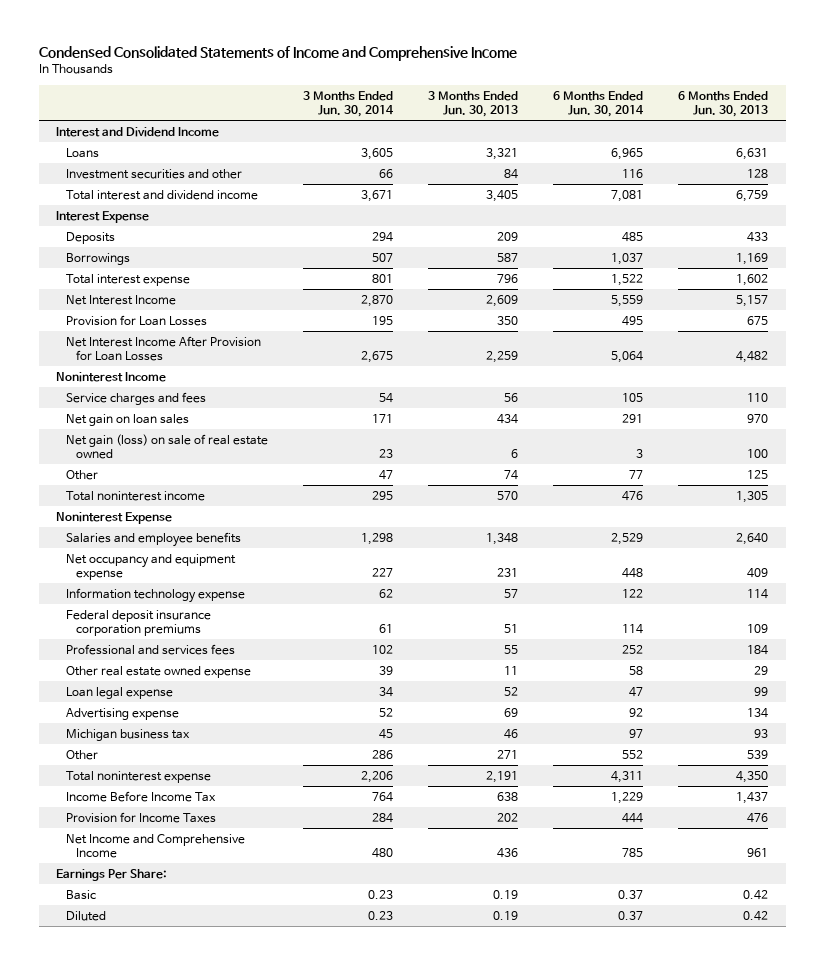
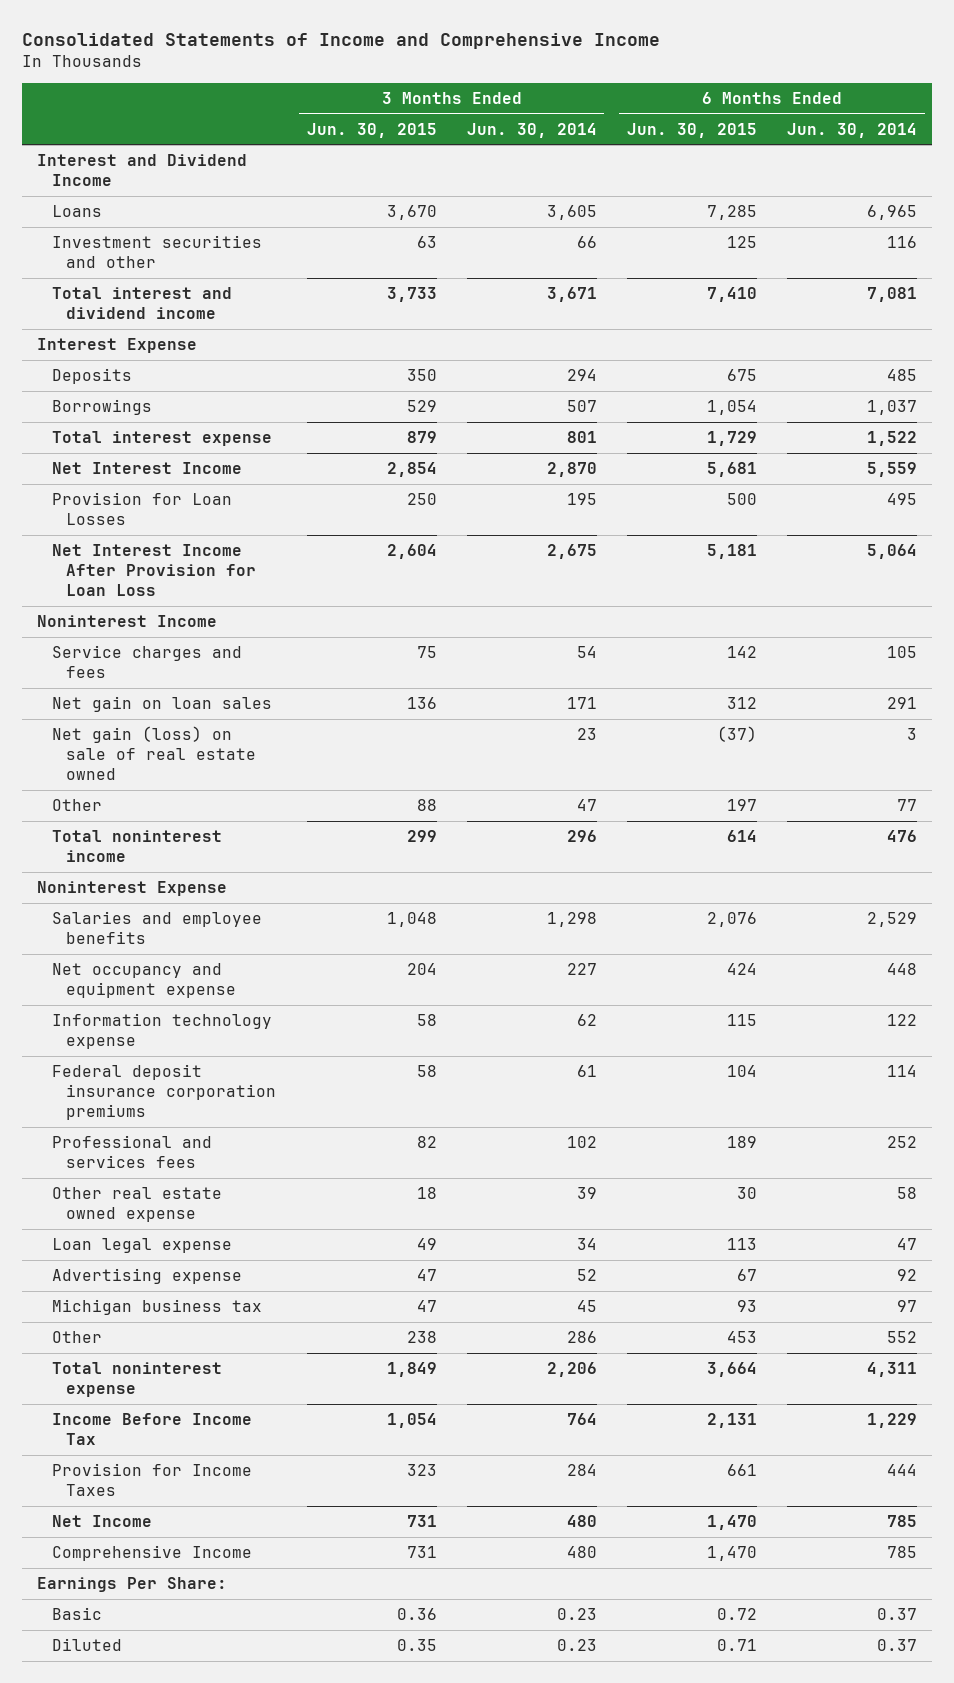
[38,46,517,62] Condensed Consolidated Statements of Income and Comprehensive Income -> [22,33,661,50] Consolidated Statements of Income and Comprehensive Income
[428,90,519,118] 3 Months Ended Jun. 30, 2013 -> none
[678,90,769,118] 6 Months Ended Jun. 30, 2013 -> none
none -> [306,122,437,138] Jun. 30, 2015
none -> [626,122,757,138] Jun. 30, 2015
[66,335,262,361] Net Interest Income After Provision for Loan Losses -> [51,544,257,597] Net Interest Income After Provision for Loan Loss
[372,490,394,500] 295 -> [566,830,597,843] 296
[66,833,246,858] Net Income and Comprehensive Income -> [51,1515,152,1528] Net Income
none -> [51,1545,252,1562] Comprehensive Income

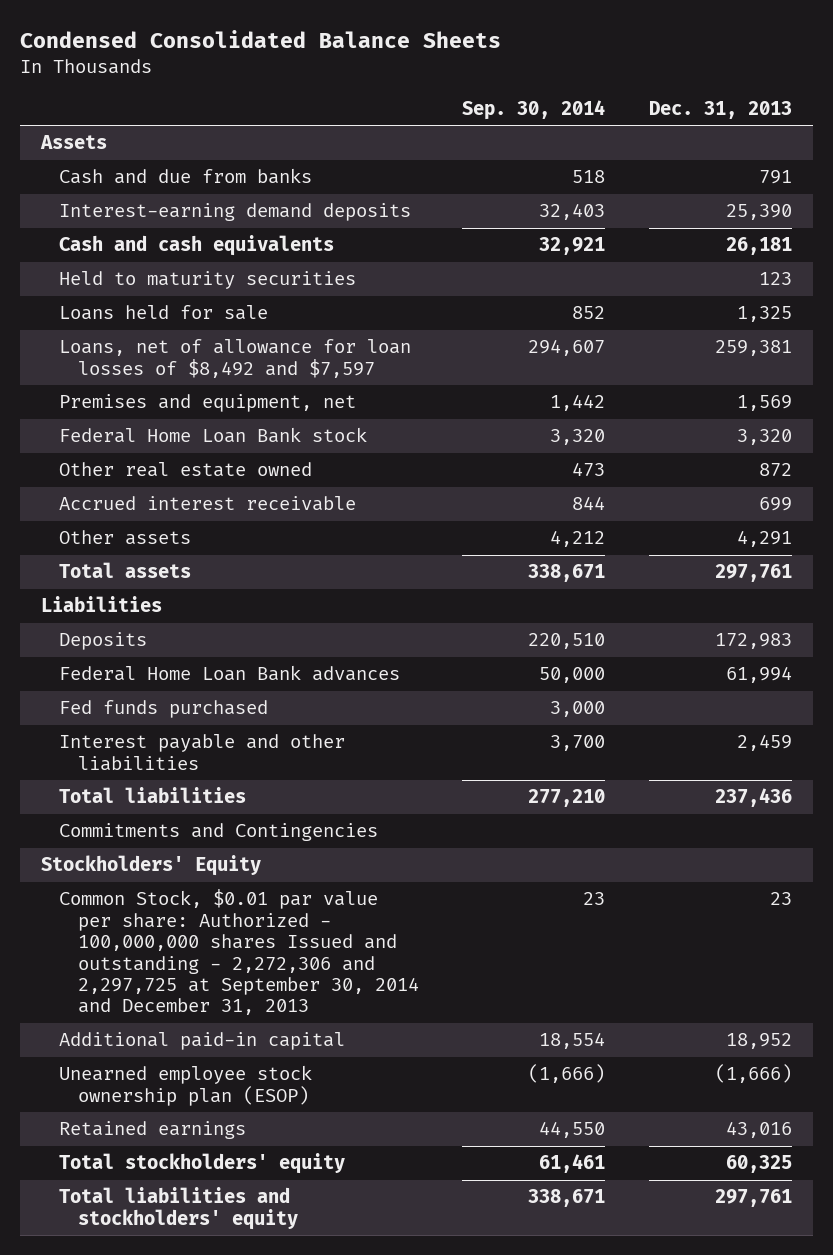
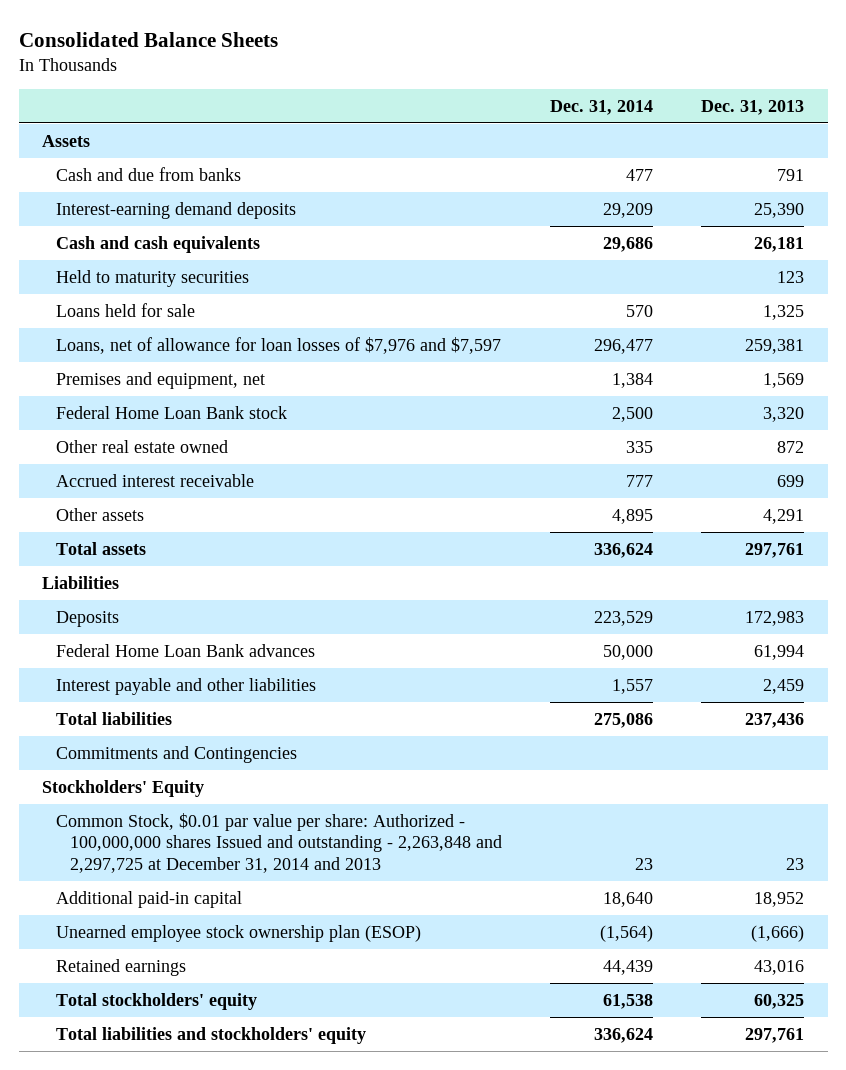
[19,30,501,49] Condensed Consolidated Balance Sheets -> [18,31,278,47] Consolidated Balance Sheets
[462,99,606,120] Sep. 30, 2014 -> none
none -> [550,99,654,115] Dec. 31, 2014
[59,339,412,378] Loans, net of allowance for loan losses of $8,492 and $7,597 -> [56,336,502,354] Loans, net of allowance for loan losses of $7,976 and $7,597
[59,700,269,719] Fed funds purchased -> none
[59,889,419,1016] Common Stock, $0.01 par value per share: Authorized - 100,000,000 shares Issued and outstanding - 2,272,306 and 2,297,725 at September 30, 2014 and December 31, 2013 -> [56,812,503,873] Common Stock, $0.01 par value per share: Authorized - 100,000,000 shares Issued and outstanding - 2,263,848 and 2,297,725 at December 31, 2014 and 2013

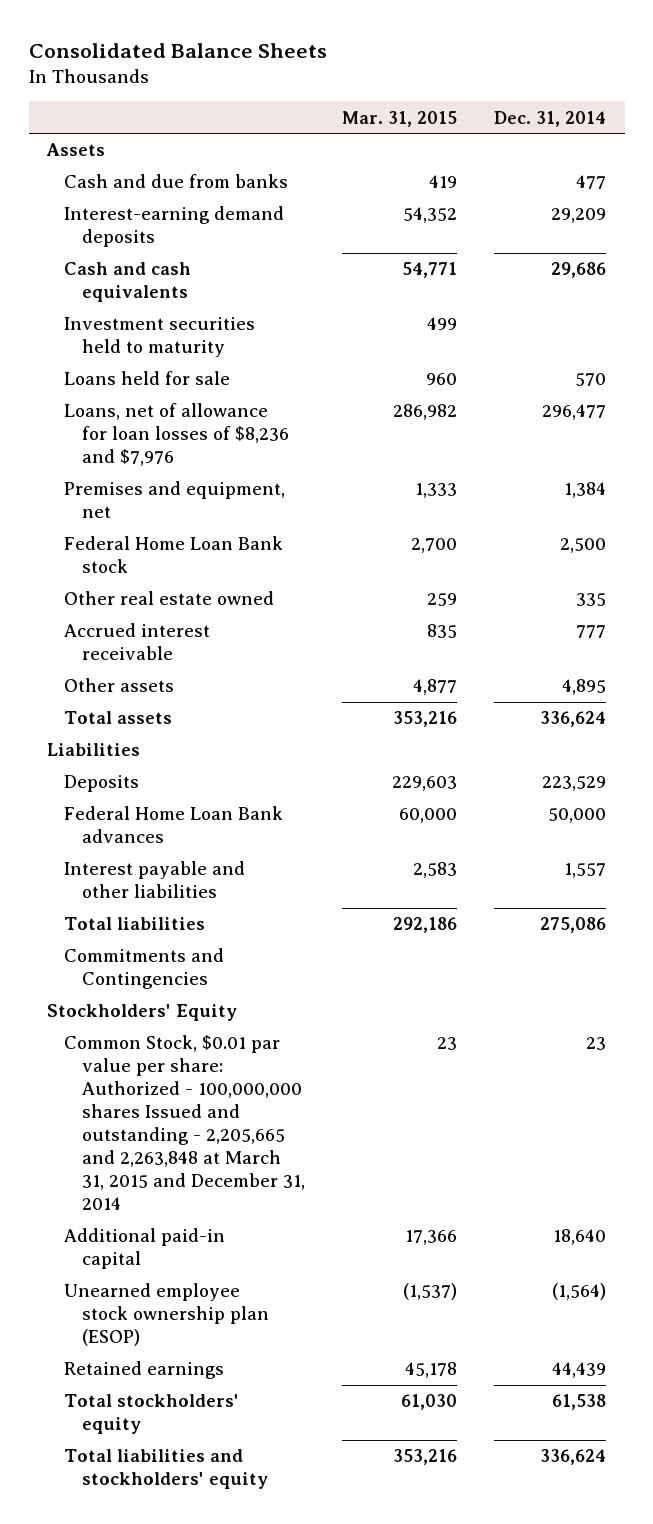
[700,99,804,115] Dec. 31, 2013 -> none
none -> [341,110,457,127] Mar. 31, 2015
[56,269,250,287] Held to maturity securities -> [64,317,256,358] Investment securities held to maturity
[56,336,502,354] Loans, net of allowance for loan losses of $7,976 and $7,597 -> [64,403,289,467] Loans, net of allowance for loan losses of $8,236 and $7,976
[56,812,503,873] Common Stock, $0.01 par value per share: Authorized - 100,000,000 shares Issued and outstanding - 2,263,848 and 2,297,725 at December 31, 2014 and 2013 -> [64,1035,305,1211] Common Stock, $0.01 par value per share: Authorized - 100,000,000 shares Issued and outstanding - 2,205,665 and 2,263,848 at March 31, 2015 and December 31, 2014

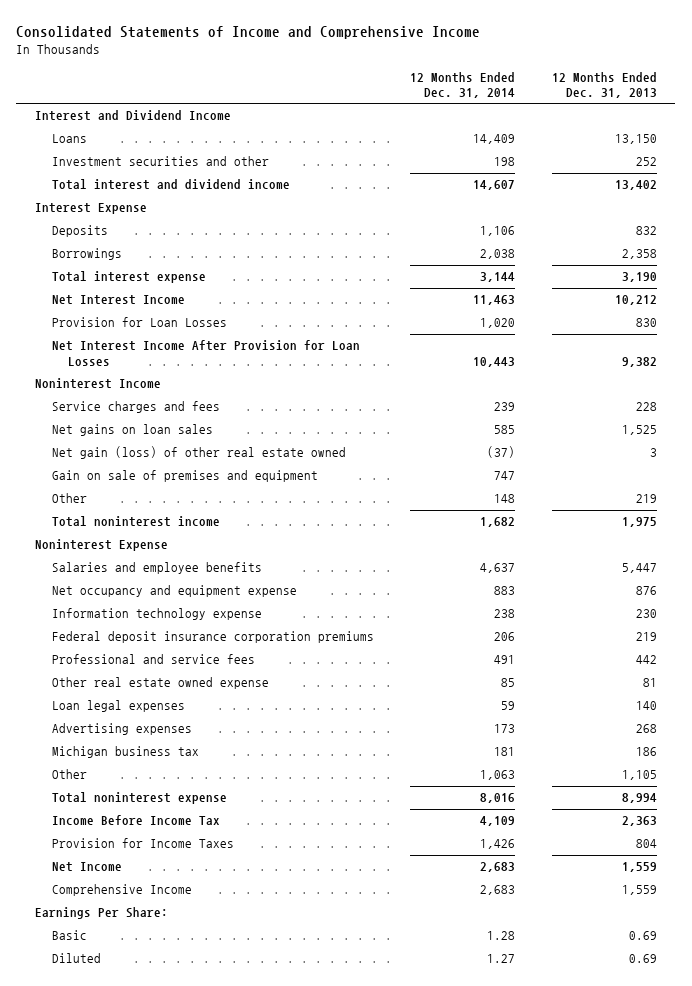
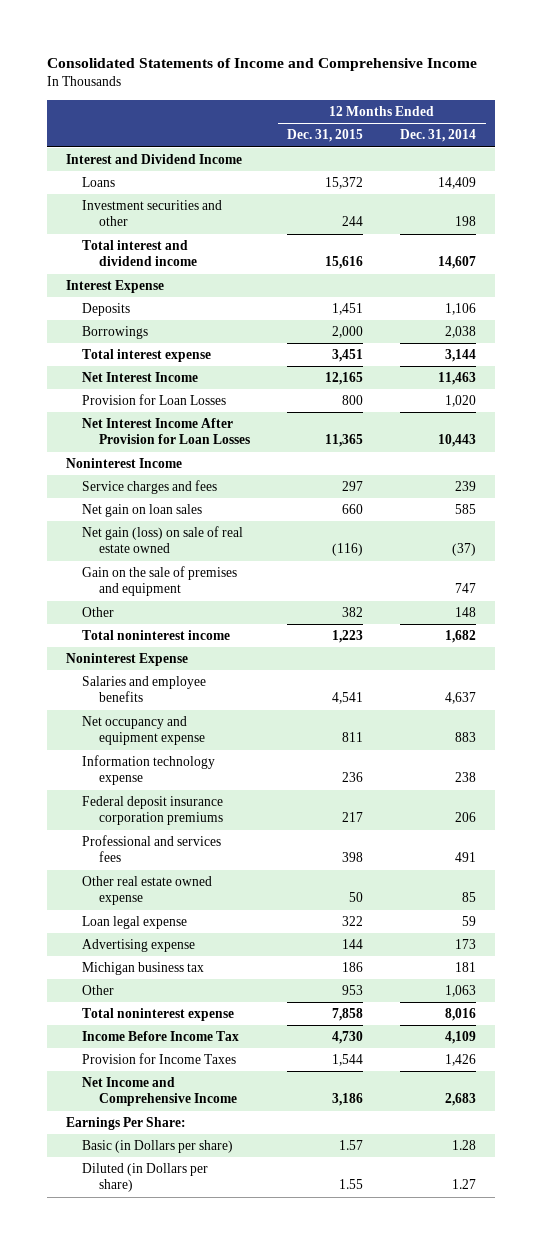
[551,71,657,99] 12 Months Ended Dec. 31, 2013 -> none
none -> [286,129,363,143] Dec. 31, 2015
[51,424,213,437] Net gains on loan sales -> [82,504,203,518] Net gain on loan sales
[51,446,346,460] Net gain (loss) of other real estate owned -> [82,526,244,554] Net gain (loss) on sale of real estate owned
[51,470,318,483] Gain on sale of premises and equipment -> [82,566,238,597] Gain on the sale of premises and equipment
[51,654,255,665] Professional and service fees -> [82,835,222,863] Professional and services fees
[51,700,185,713] Loan legal expenses -> [82,916,188,930] Loan legal expense
[51,723,192,736] Advertising expenses -> [82,939,196,953] Advertising expense
[51,862,122,873] Net Income -> none
[51,884,192,897] Comprehensive Income -> [82,1077,237,1107] Net Income and Comprehensive Income
[51,930,87,941] Basic -> [82,1140,234,1154] Basic (in Dollars per share)
[51,953,101,964] Diluted -> [82,1163,209,1193] Diluted (in Dollars per share)

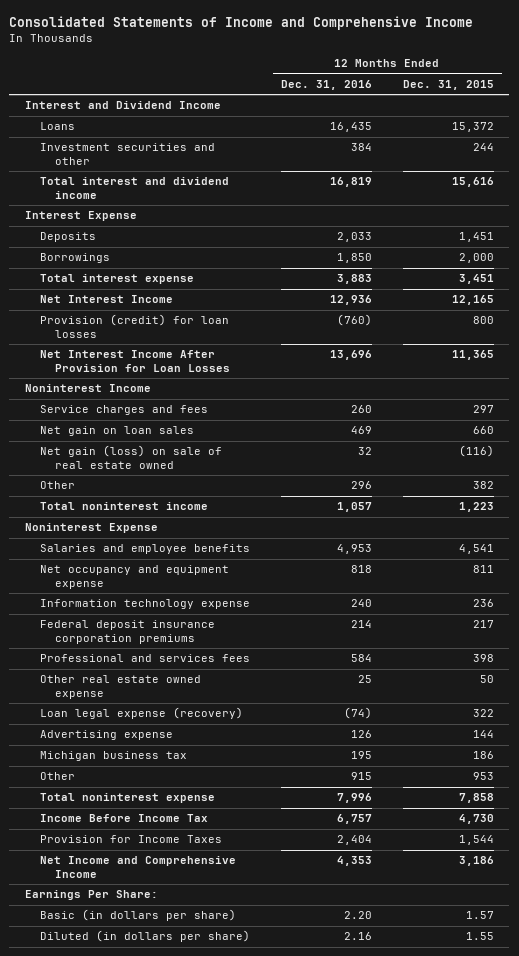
[400,129,477,143] Dec. 31, 2014 -> none
none -> [280,79,372,90] Dec. 31, 2016
[82,394,227,406] Provision for Loan Losses -> [40,314,230,339] Provision (credit) for loan losses
[82,566,238,597] Gain on the sale of premises and equipment -> none
[82,916,188,930] Loan legal expense -> [40,707,244,720] Loan legal expense (recovery)
[82,1140,234,1154] Basic (in Dollars per share) -> [40,909,237,922] Basic (in dollars per share)
[82,1163,209,1193] Diluted (in Dollars per share) -> [40,930,251,943] Diluted (in dollars per share)

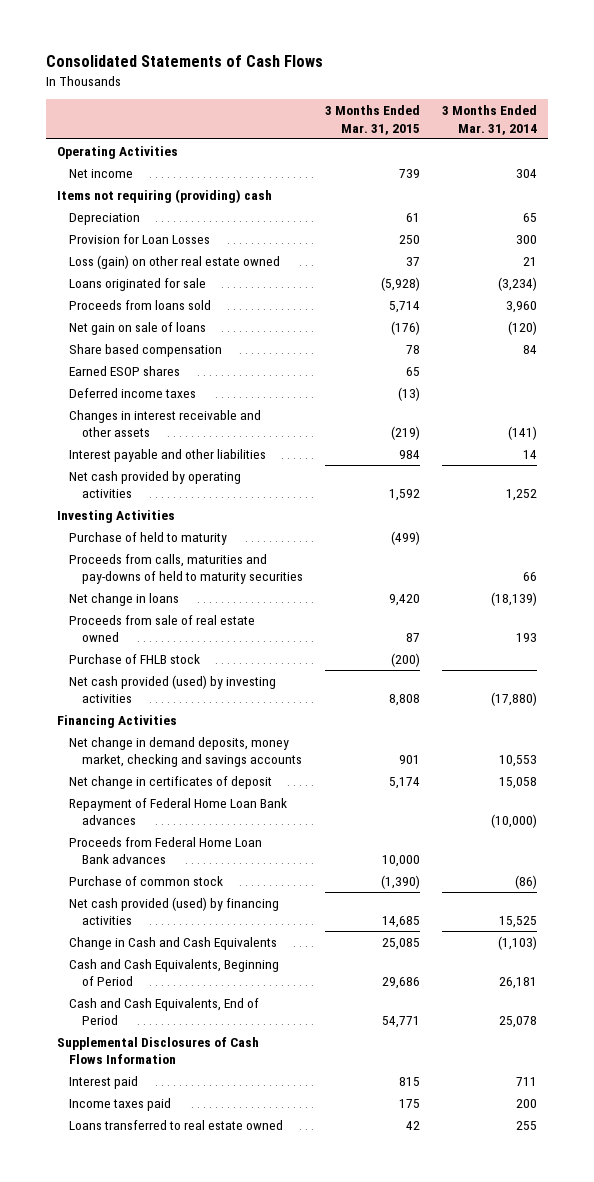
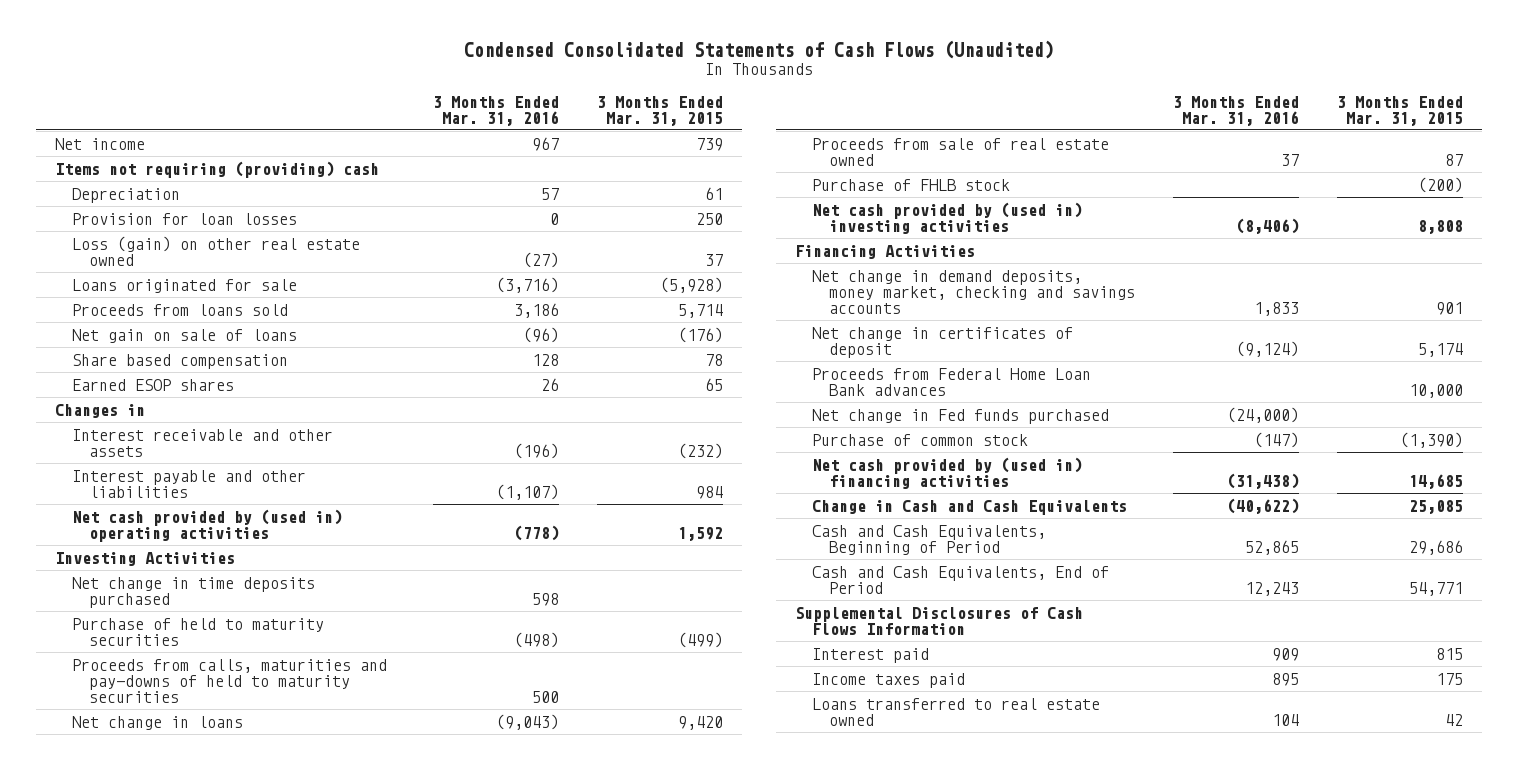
[45,55,323,68] Consolidated Statements of Cash Flows -> [463,39,1054,59] Condensed Consolidated Statements of Cash Flows (Unaudited)
[441,105,537,135] 3 Months Ended Mar. 31, 2014 -> none
none -> [433,95,560,126] 3 Months Ended Mar. 31, 2016
[56,145,178,159] Operating Activities -> none
[69,233,211,244] Provision for Loan Losses -> [71,212,297,225] Provision for loan losses
[69,387,197,398] Deferred income taxes -> none
none -> [54,403,145,418] Changes in
[69,409,262,438] Changes in interest receivable and other assets -> [71,428,333,457] Interest receivable and other assets
[390,426,420,441] (219) -> [677,442,723,459] (232)
[69,470,242,499] Net cash provided by operating activities -> [71,508,342,542] Net cash provided by (used in) operating activities
none -> [71,576,315,608] Net change in time deposits purchased
[69,531,228,545] Purchase of held to maturity -> [71,617,324,646] Purchase of held to maturity securities
[69,674,277,704] Net cash provided (used) by investing activities -> [811,201,1082,234] Net cash provided by (used in) investing activities
[69,797,288,826] Repayment of Federal Home Loan Bank advances -> none
none -> [811,408,1109,424] Net change in Fed funds purchased
[69,896,280,926] Net cash provided (used) by financing activities -> [811,456,1082,489] Net cash provided by (used in) financing activities

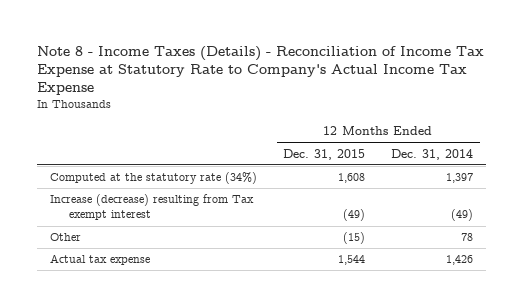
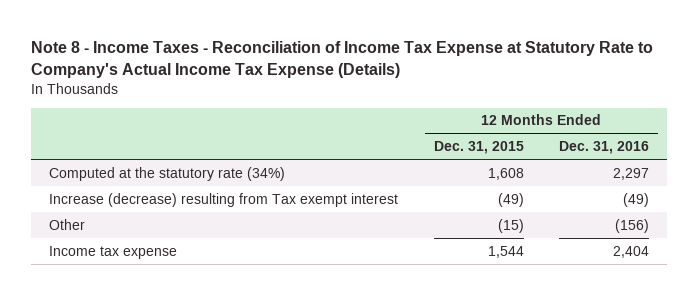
[37,45,485,96] Note 8 - Income Taxes (Details) - Reconciliation of Income Tax Expense at Statutory Rate to Company's Actual Income Tax Expense -> [31,41,654,78] Note 8 - Income Taxes - Reconciliation of Income Tax Expense at Statutory Rate to Company's Actual Income Tax Expense (Details)
[391,148,474,160] Dec. 31, 2014 -> none
none -> [559,141,650,155] Dec. 31, 2016
[50,254,151,266] Actual tax expense -> [49,245,178,259] Income tax expense

